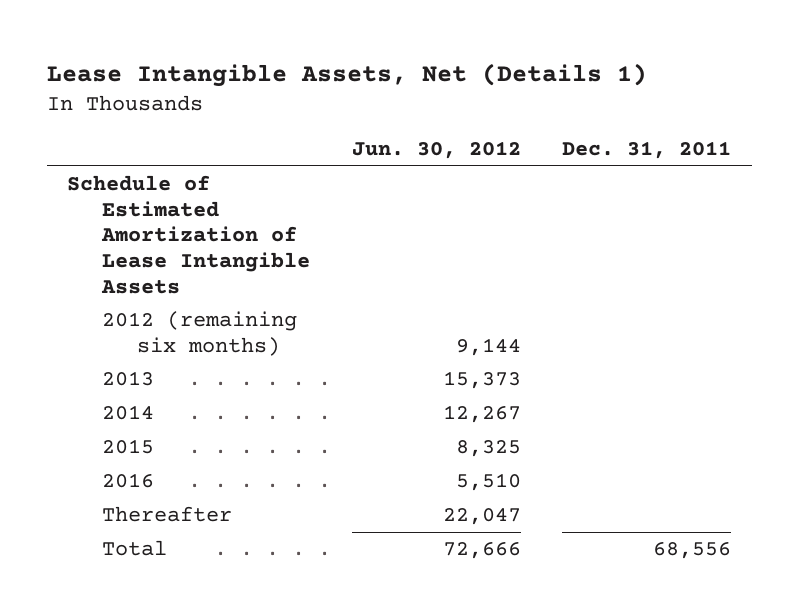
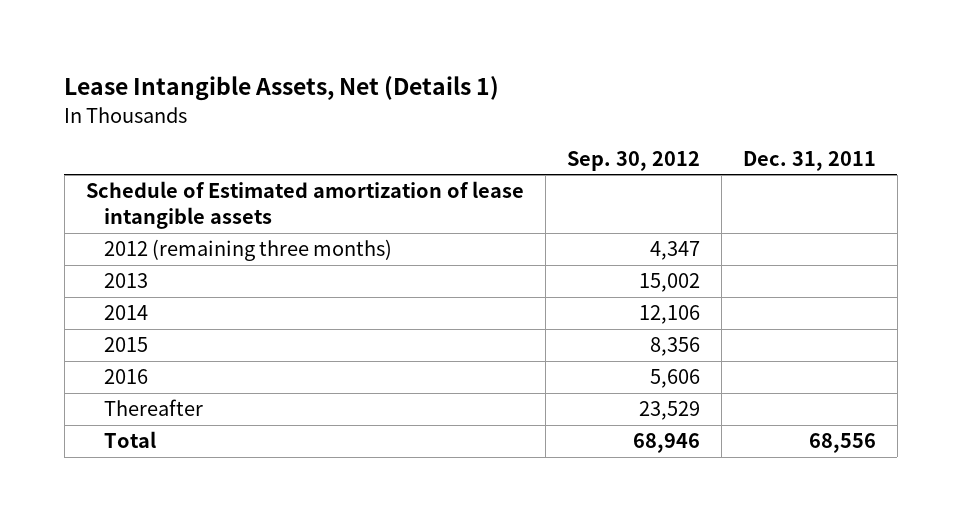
[351,141,521,160] Jun. 30, 2012 -> none
none -> [566,150,700,171] Sep. 30, 2012
[67,175,311,294] Schedule of Estimated Amortization of Lease Intangible Assets -> [85,181,524,230] Schedule of Estimated amortization of lease intangible assets
[102,311,298,356] 2012 (remaining six months) -> [103,239,392,262] 2012 (remaining three months)

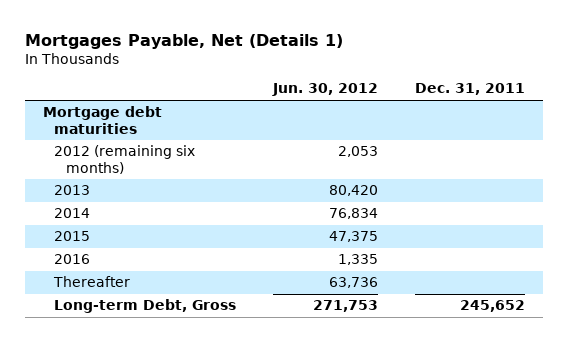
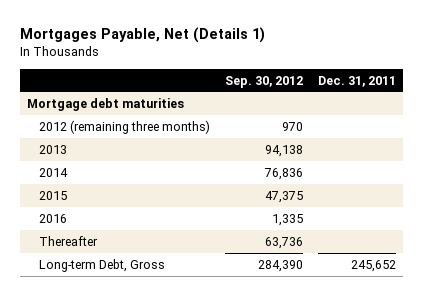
[272,83,379,97] Jun. 30, 2012 -> none
none -> [225,75,304,88] Sep. 30, 2012
[54,145,196,174] 2012 (remaining six months) -> [39,119,211,134] 2012 (remaining three months)

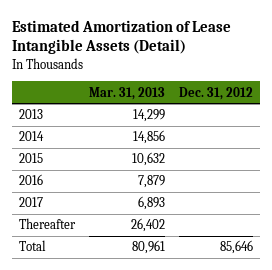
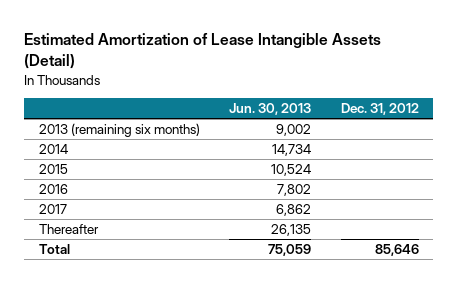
[89,86,166,100] Mar. 31, 2013 -> none
none -> [229,103,312,116] Jun. 30, 2013
[18,109,43,120] 2013 -> [38,122,200,137] 2013 (remaining six months)

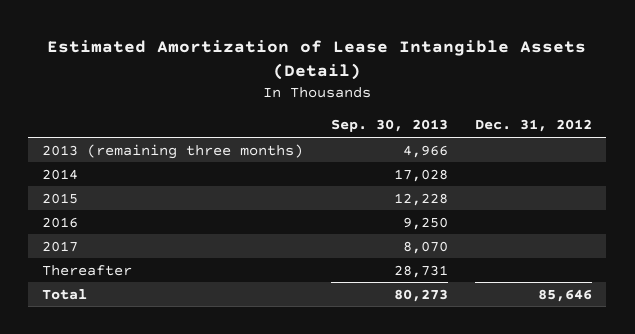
[229,103,312,116] Jun. 30, 2013 -> none
none -> [330,119,448,133] Sep. 30, 2013
[38,122,200,137] 2013 (remaining six months) -> [42,143,304,159] 2013 (remaining three months)

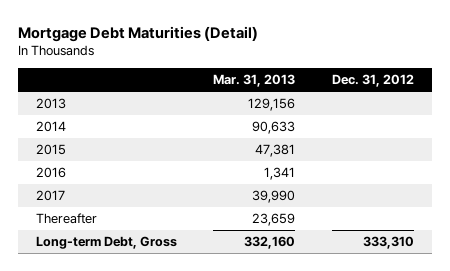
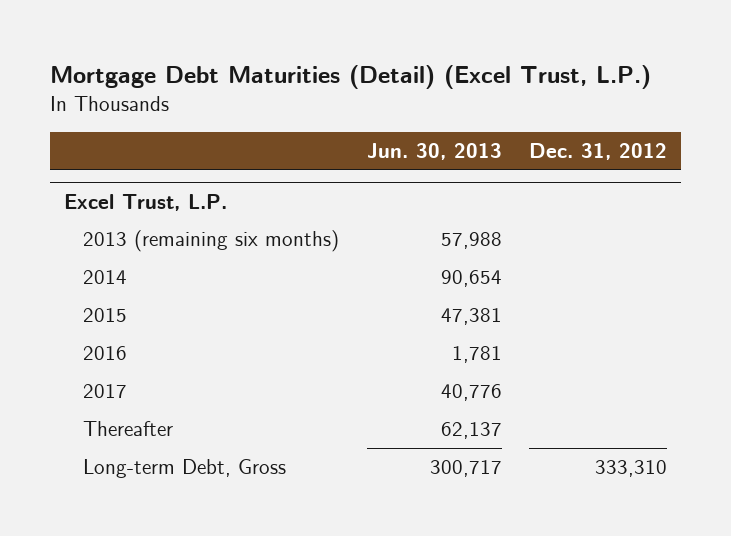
[17,25,258,42] Mortgage Debt Maturities (Detail) -> [50,64,652,89] Mortgage Debt Maturities (Detail) (Excel Trust, L.P.)
[213,74,296,88] Mar. 31, 2013 -> none
none -> [366,142,502,160] Jun. 30, 2013
none -> [63,193,227,211] Excel Trust, L.P.
[35,98,66,110] 2013 -> [82,230,339,253] 2013 (remaining six months)

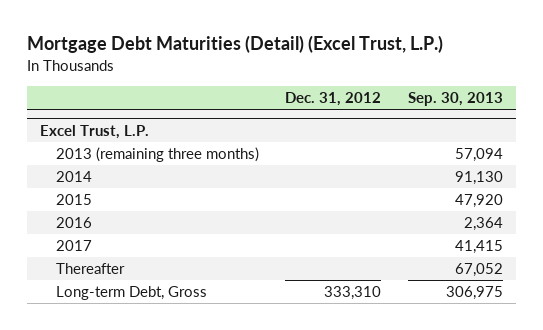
[366,142,502,160] Jun. 30, 2013 -> none
none -> [407,91,503,106] Sep. 30, 2013
[82,230,339,253] 2013 (remaining six months) -> [55,147,259,163] 2013 (remaining three months)

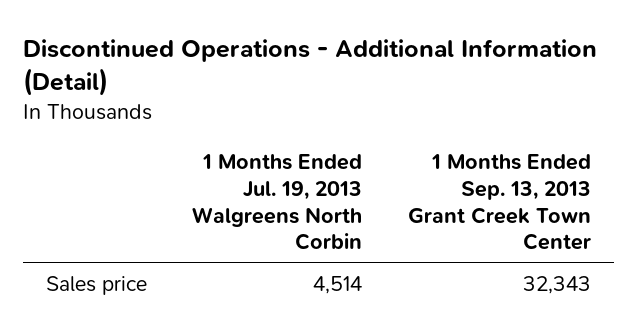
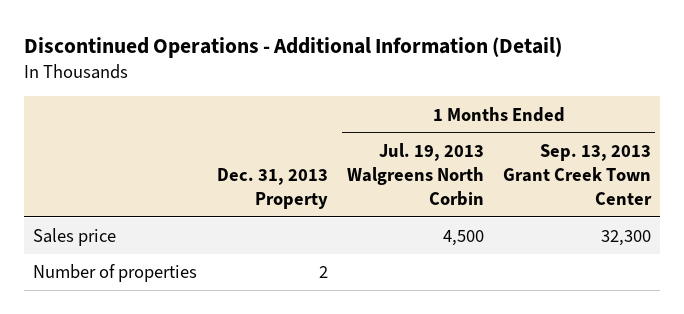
none -> [216,167,328,209] Dec. 31, 2013 Property
[313,275,363,294] 4,514 -> [442,230,484,247] 4,500
[523,275,592,294] 32,343 -> [600,230,651,247] 32,300
none -> [33,264,198,283] Number of properties

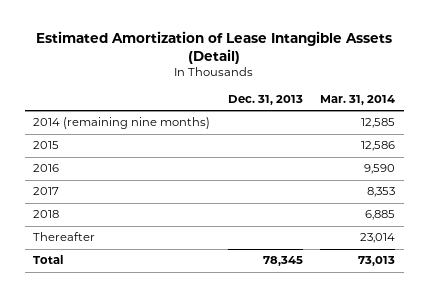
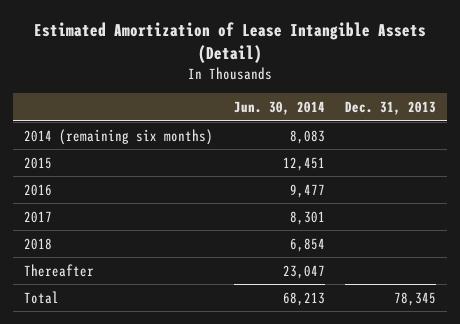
[320,95,396,106] Mar. 31, 2014 -> none
none -> [233,101,325,116] Jun. 30, 2014
[33,117,211,130] 2014 (remaining nine months) -> [23,128,213,145] 2014 (remaining six months)

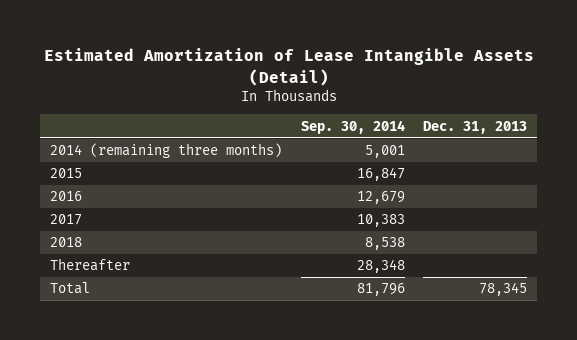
[233,101,325,116] Jun. 30, 2014 -> none
none -> [300,119,405,134] Sep. 30, 2014
[23,128,213,145] 2014 (remaining six months) -> [49,143,282,159] 2014 (remaining three months)

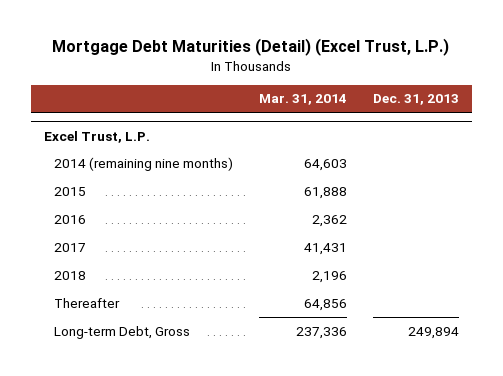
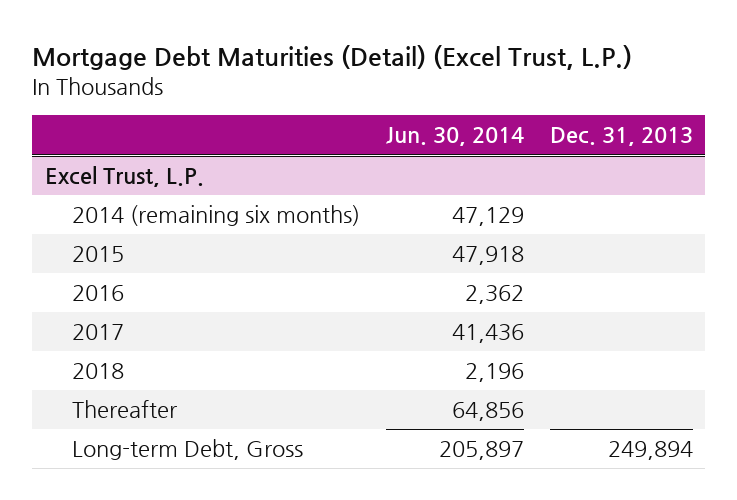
[259,94,348,106] Mar. 31, 2014 -> none
none -> [386,127,525,147] Jun. 30, 2014
[54,156,234,171] 2014 (remaining nine months) -> [72,205,361,227] 2014 (remaining six months)

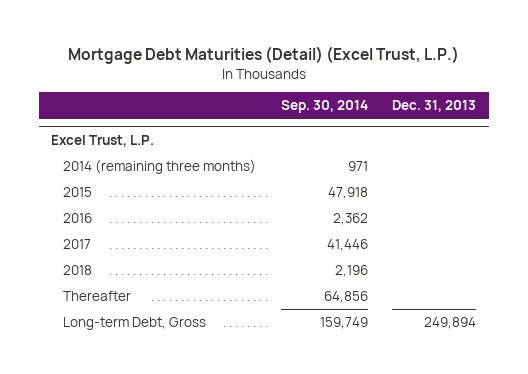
[386,127,525,147] Jun. 30, 2014 -> none
none -> [280,100,368,114] Sep. 30, 2014
[72,205,361,227] 2014 (remaining six months) -> [63,158,257,174] 2014 (remaining three months)

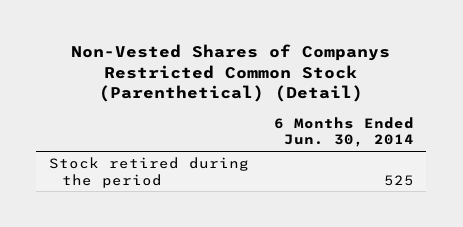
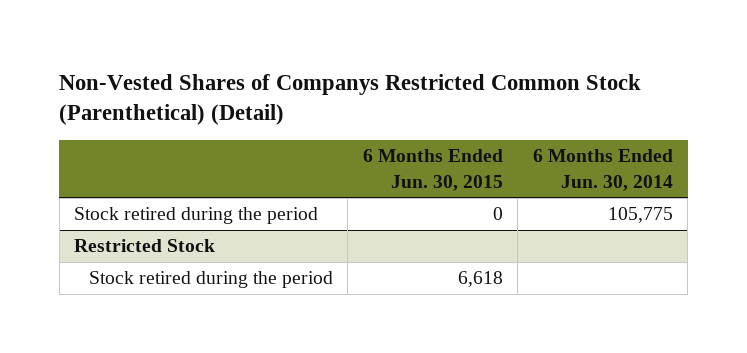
none -> [362,149,503,191] 6 Months Ended Jun. 30, 2015
[383,174,414,186] 525 -> [607,207,673,224] 105,775
none -> [74,239,216,253] Restricted Stock
none -> [88,271,333,289] Stock retired during the period

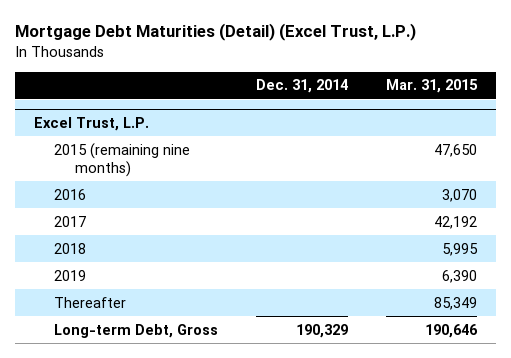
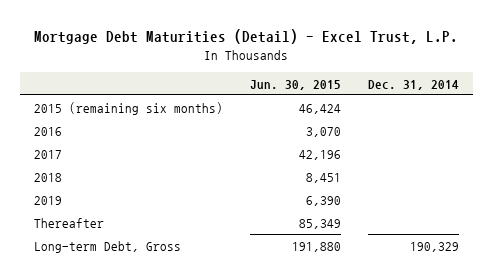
[14,23,416,42] Mortgage Debt Maturities (Detail) (Excel Trust, L.P.) -> [34,28,459,44] Mortgage Debt Maturities (Detail) - Excel Trust, L.P.
[385,79,478,94] Mar. 31, 2015 -> none
none -> [249,79,341,90] Jun. 30, 2015
[33,116,149,131] Excel Trust, L.P. -> none
[54,142,191,177] 2015 (remaining nine months) -> [33,101,223,115] 2015 (remaining six months)

